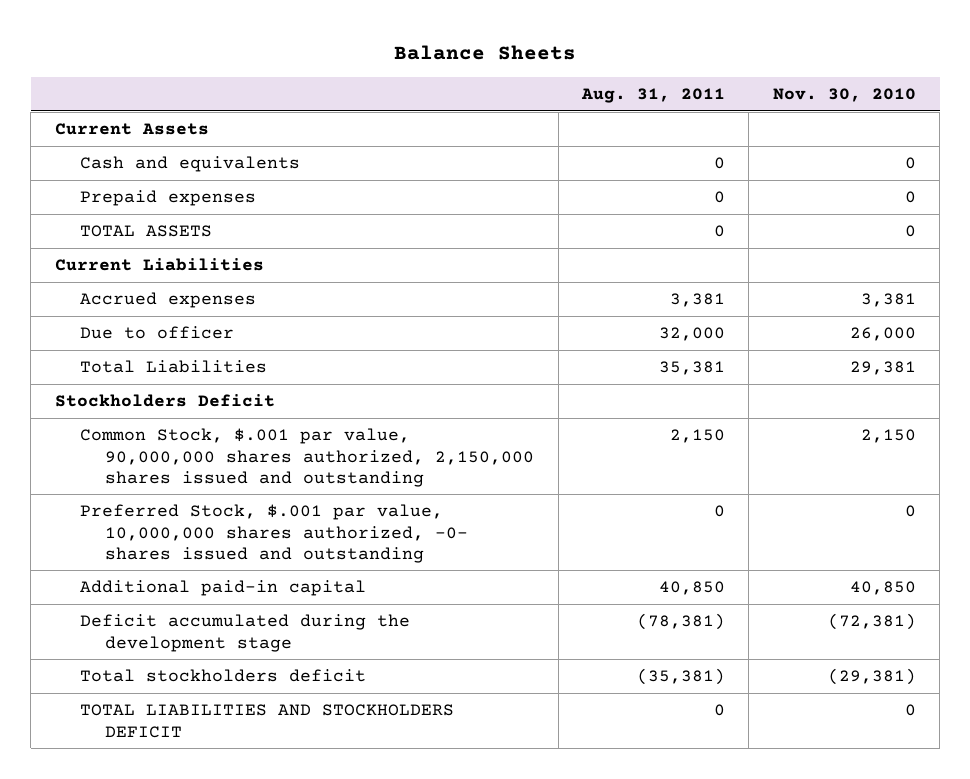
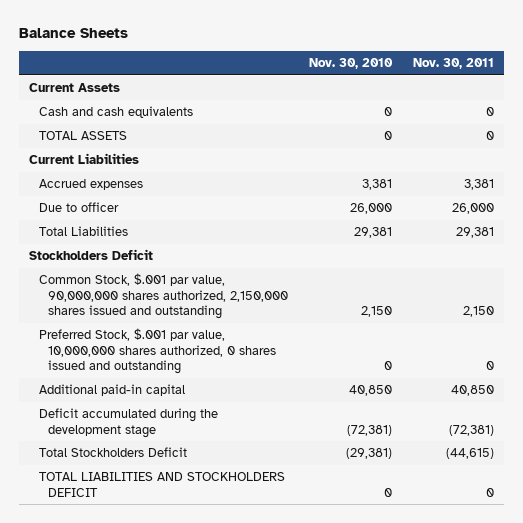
[580,88,725,104] Aug. 31, 2011 -> none
none -> [412,58,494,70] Nov. 30, 2011
[79,190,256,207] Prepaid expenses -> none
[79,156,300,173] Cash and equivalents -> [38,106,193,119] Cash and cash equivalents
[79,504,469,563] Preferred Stock, $.001 par value, 10,000,000 shares authorized, -0- shares issued and outstanding -> [38,328,276,375] Preferred Stock, $.001 par value, 10,000,000 shares authorized, 0 shares issued and outstanding
[79,669,366,683] Total stockholders deficit -> [38,447,187,458] Total Stockholders Deficit

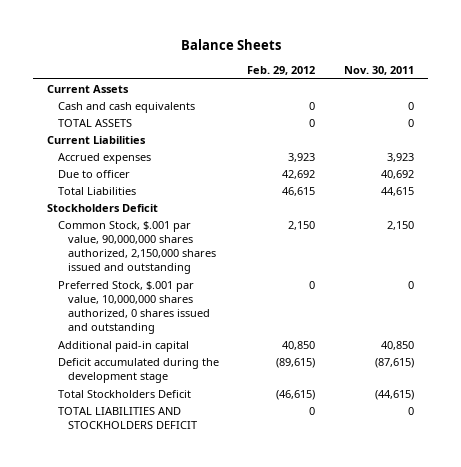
[308,58,393,70] Nov. 30, 2010 -> none
none -> [247,66,316,76] Feb. 29, 2012
[463,179,494,191] 3,381 -> [386,152,414,162] 3,923
[451,203,494,215] 26,000 -> [380,169,414,179] 40,692
[455,227,494,239] 29,381 -> [380,186,414,196] 44,615
[448,424,494,436] (72,381) -> [374,357,414,368] (87,615)

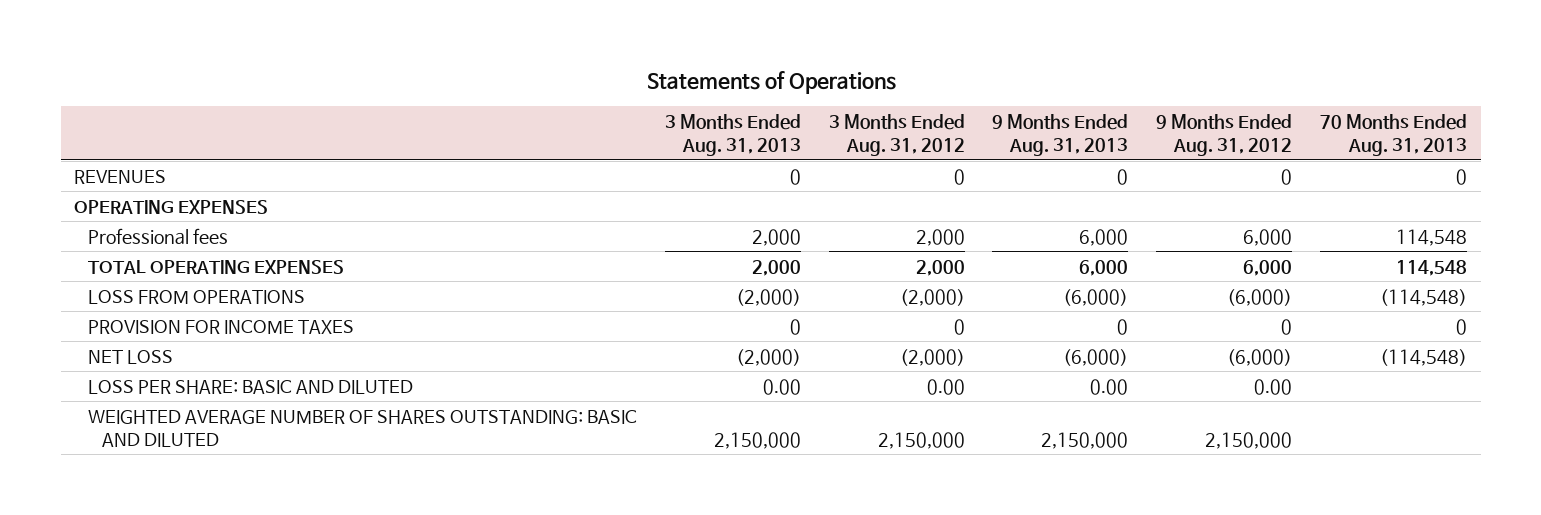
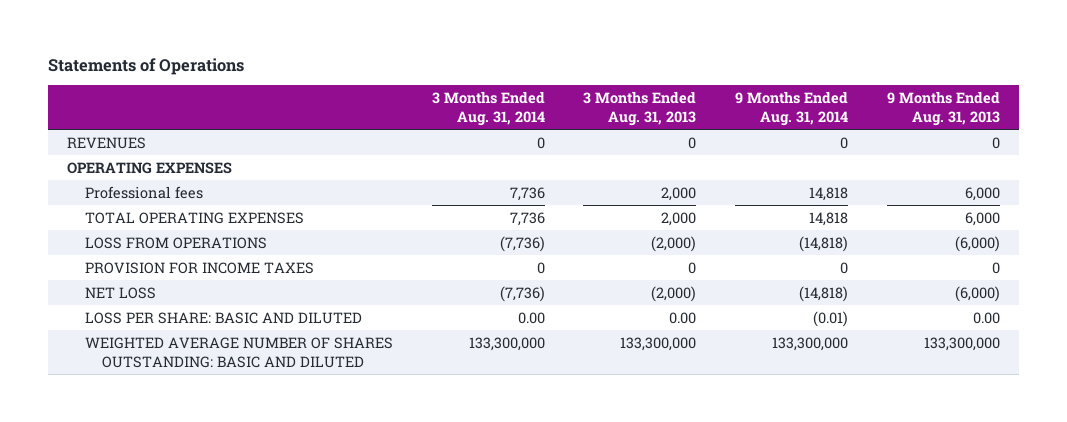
[828,113,965,156] 3 Months Ended Aug. 31, 2012 -> none
[1156,113,1293,156] 9 Months Ended Aug. 31, 2012 -> none
[1319,113,1467,156] 70 Months Ended Aug. 31, 2013 -> none
none -> [431,91,545,126] 3 Months Ended Aug. 31, 2014
none -> [735,91,849,126] 9 Months Ended Aug. 31, 2014
[714,431,802,449] 2,150,000 -> [620,336,697,351] 133,300,000
[1041,431,1129,449] 2,150,000 -> [924,336,1001,351] 133,300,000

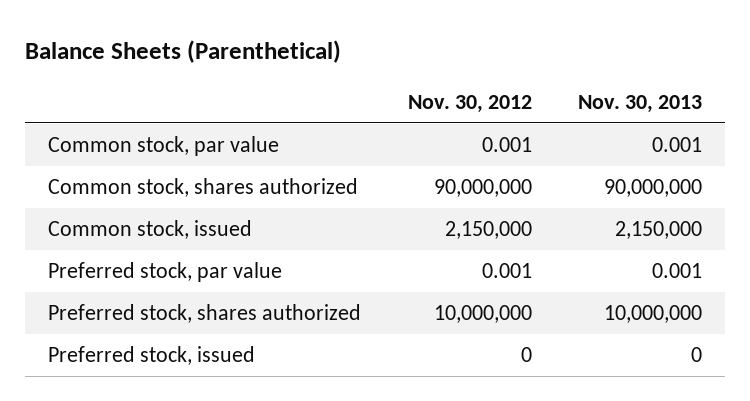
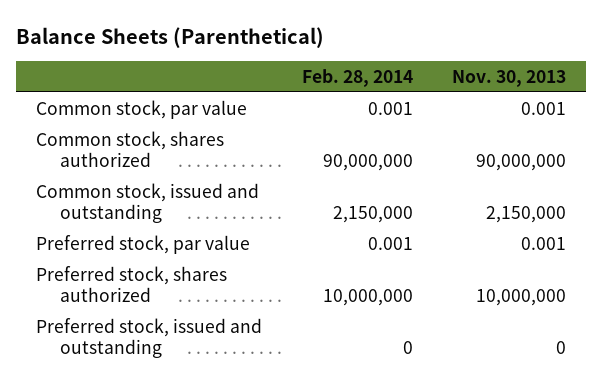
[407,94,532,113] Nov. 30, 2012 -> none
none -> [301,68,413,87] Feb. 28, 2014
[48,219,253,239] Common stock, issued -> [36,182,260,224] Common stock, issued and outstanding
[48,345,256,365] Preferred stock, issued -> [36,317,263,359] Preferred stock, issued and outstanding

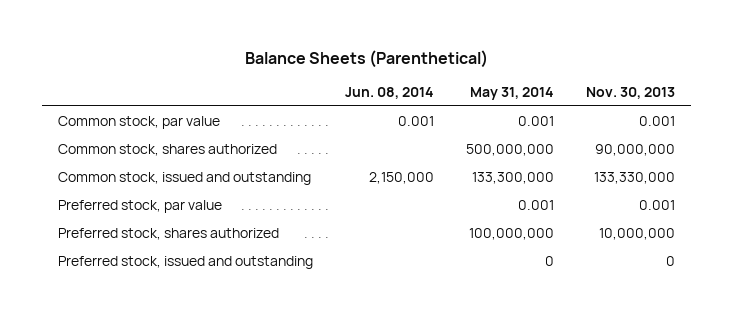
[301,68,413,87] Feb. 28, 2014 -> none
none -> [345,86,435,99] Jun. 08, 2014
none -> [470,86,555,100] May 31, 2014
[486,206,567,224] 2,150,000 -> [594,171,676,184] 133,330,000

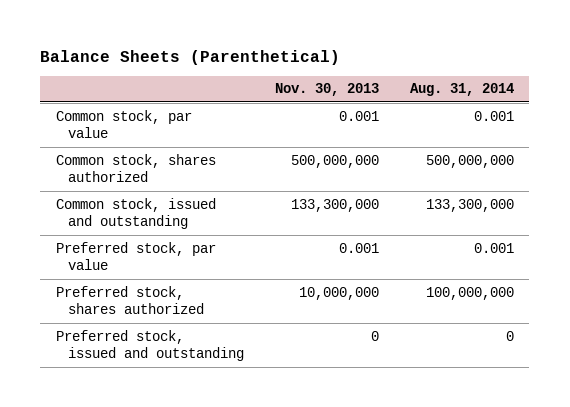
[345,86,435,99] Jun. 08, 2014 -> none
[470,86,555,100] May 31, 2014 -> none
none -> [409,83,514,97] Aug. 31, 2014
[595,143,676,156] 90,000,000 -> [290,154,379,168] 500,000,000
[594,171,676,184] 133,330,000 -> [290,198,379,212] 133,300,000

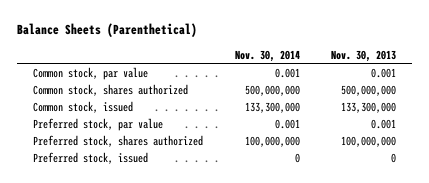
[409,83,514,97] Aug. 31, 2014 -> none
none -> [234,49,300,62] Nov. 30, 2014
[55,197,216,230] Common stock, issued and outstanding -> [32,100,133,113] Common stock, issued
[298,286,379,300] 10,000,000 -> [341,135,397,147] 100,000,000
[55,329,244,362] Preferred stock, issued and outstanding -> [32,151,148,164] Preferred stock, issued

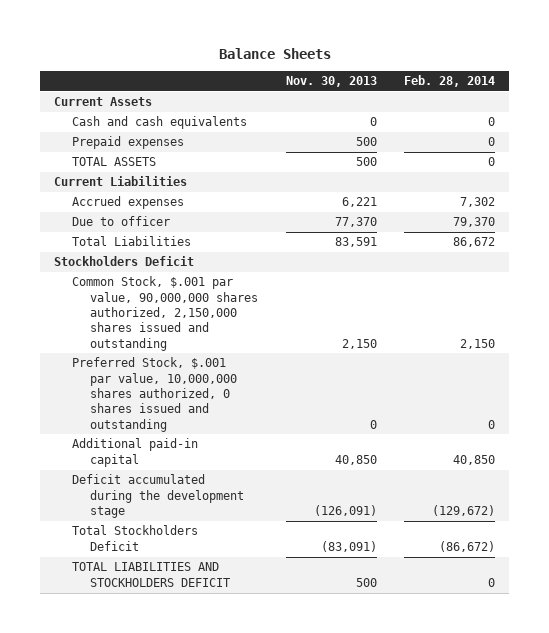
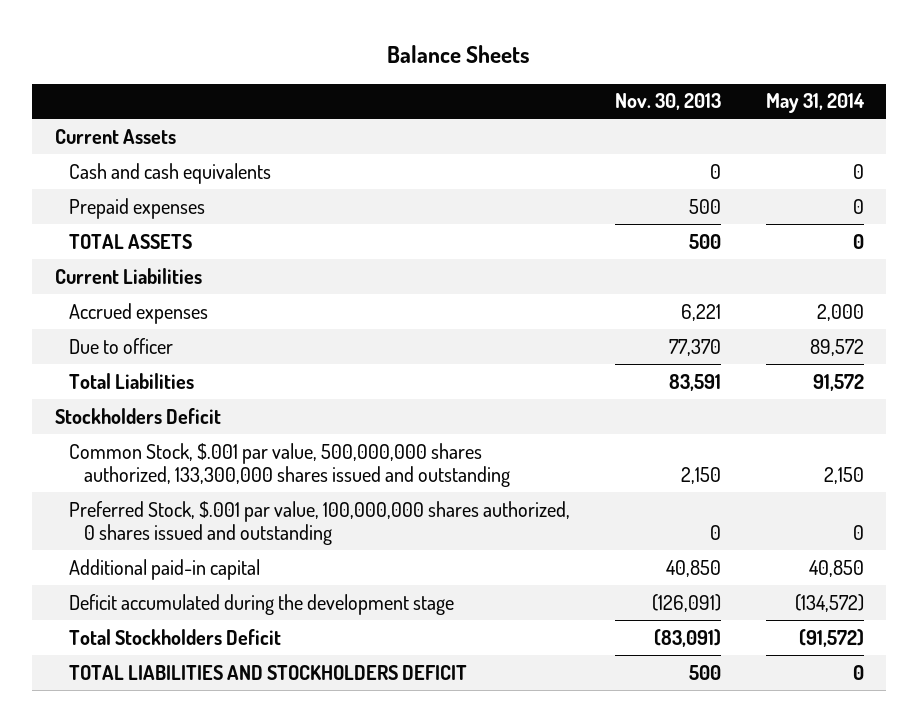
[403,75,495,88] Feb. 28, 2014 -> none
none -> [765,93,865,114] May 31, 2014
[72,276,259,351] Common Stock, $.001 par value, 90,000,000 shares authorized, 2,150,000 shares issued and outstanding -> [69,442,511,488] Common Stock, $.001 par value, 500,000,000 shares authorized, 133,300,000 shares issued and outstanding
[72,357,238,432] Preferred Stock, $.001 par value, 10,000,000 shares authorized, 0 shares issued and outstanding -> [69,500,571,546] Preferred Stock, $.001 par value, 100,000,000 shares authorized, 0 shares issued and outstanding

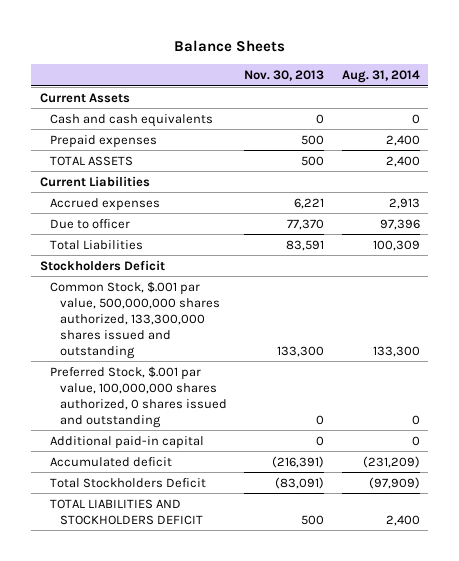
[765,93,865,114] May 31, 2014 -> none
none -> [341,70,420,84] Aug. 31, 2014
[681,467,722,485] 2,150 -> [277,345,325,357] 133,300
[666,559,722,577] 40,850 -> [316,435,325,446] 0
[69,593,455,615] Deficit accumulated during the development stage -> [49,456,172,467] Accumulated deficit
[652,593,722,612] (126,091) -> [272,455,325,468] (216,391)

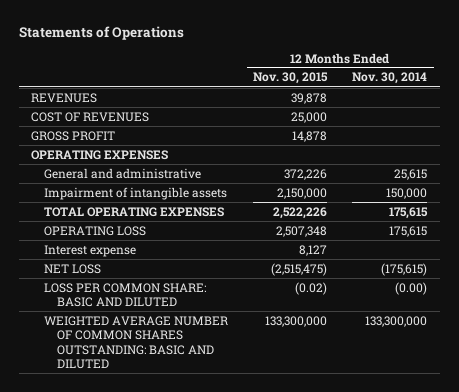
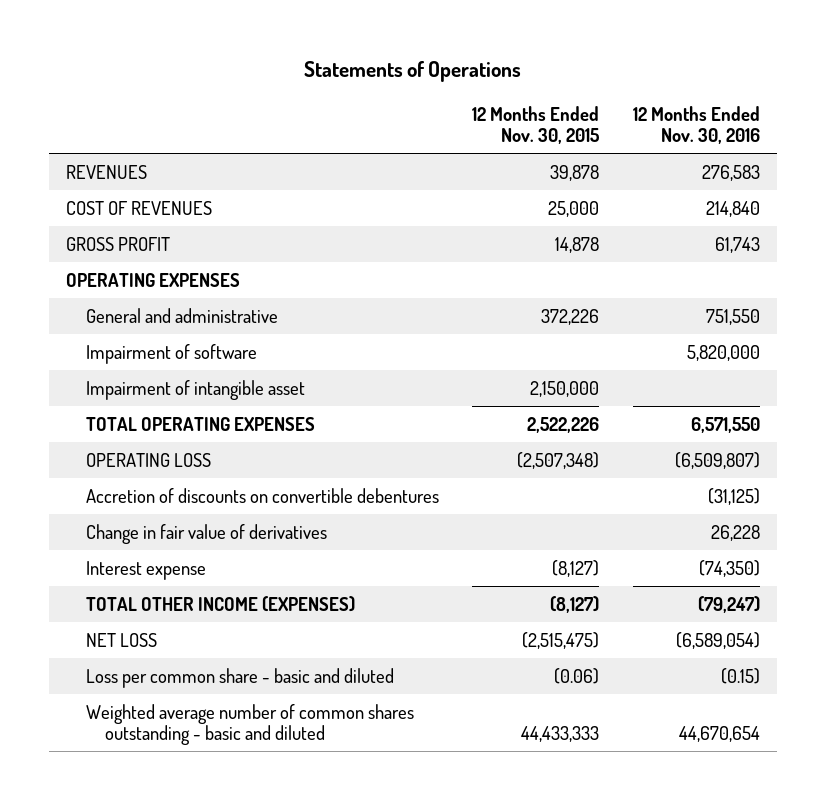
[352,72,428,85] Nov. 30, 2014 -> none
none -> [633,105,761,145] 12 Months Ended Nov. 30, 2016
none -> [85,343,257,364] Impairment of software
[44,186,228,200] Impairment of intangible assets -> [85,379,305,400] Impairment of intangible asset
[276,225,328,237] 2,507,348 -> [517,451,600,469] (2,507,348)
none -> [85,487,439,503] Accretion of discounts on convertible debentures
none -> [85,523,327,544] Change in fair value of derivatives
[299,244,328,256] 8,127 -> [552,559,600,577] (8,127)
none -> [85,595,355,612] TOTAL OTHER INCOME (EXPENSES)
[44,282,207,308] LOSS PER COMMON SHARE: BASIC AND DILUTED -> [85,667,394,688] Loss per common share - basic and diluted
[295,281,328,295] (0.02) -> [554,667,600,684] (0.06)
[44,315,229,370] WEIGHTED AVERAGE NUMBER OF COMMON SHARES OUTSTANDING: BASIC AND DILUTED -> [85,703,414,746] Weighted average number of common shares outstanding - basic and diluted
[265,315,328,327] 133,300,000 -> [521,726,600,743] 44,433,333

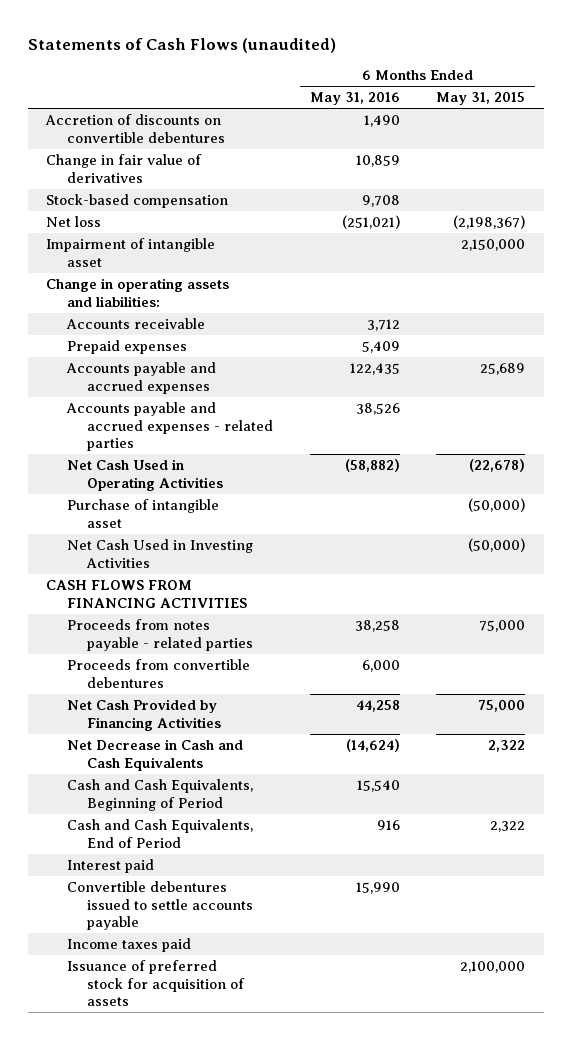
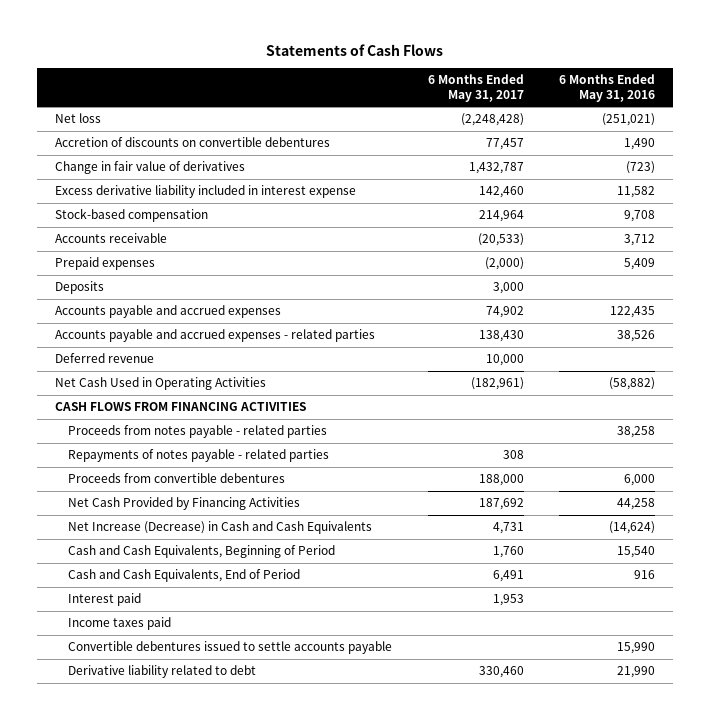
[28,38,337,54] Statements of Cash Flows (unaudited) -> [266,43,444,56] Statements of Cash Flows
[436,92,526,106] May 31, 2015 -> none
none -> [427,74,524,102] 6 Months Ended May 31, 2017
[46,215,102,227] Net loss -> [54,113,101,124] Net loss
[355,154,400,167] 10,859 -> [626,161,656,175] (723)
none -> [54,185,356,199] Excess derivative liability included in interest expense
[46,237,216,267] Impairment of intangible asset -> none
[46,277,230,307] Change in operating assets and liabilities: -> none
none -> [54,281,104,295] Deposits
none -> [54,353,154,364] Deferred revenue
[66,498,219,528] Purchase of intangible asset -> none
[66,538,253,568] Net Cash Used in Investing Activities -> none
none -> [68,449,330,463] Repayments of notes payable - related parties
[66,738,243,771] Net Decrease in Cash and Cash Equivalents -> [68,521,373,535] Net Increase (Decrease) in Cash and Cash Equivalents
[66,959,245,1007] Issuance of preferred stock for acquisition of assets -> none
[66,880,253,931] Convertible debentures issued to settle accounts payable -> [68,641,393,655] Convertible debentures issued to settle accounts payable
none -> [68,665,257,679] Derivative liability related to debt

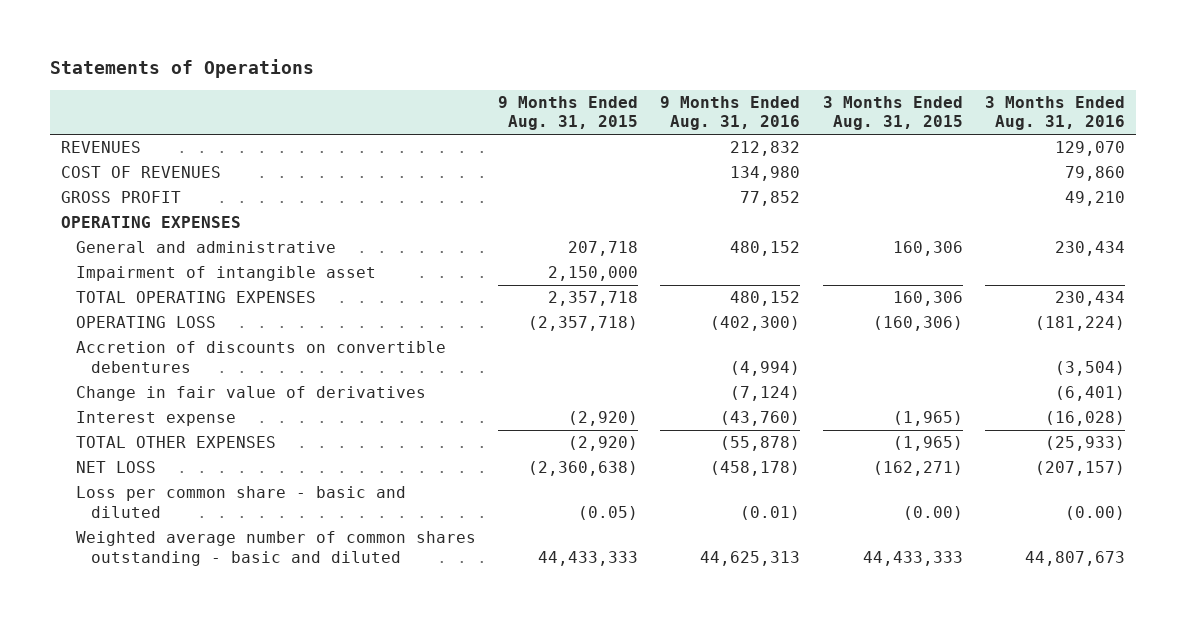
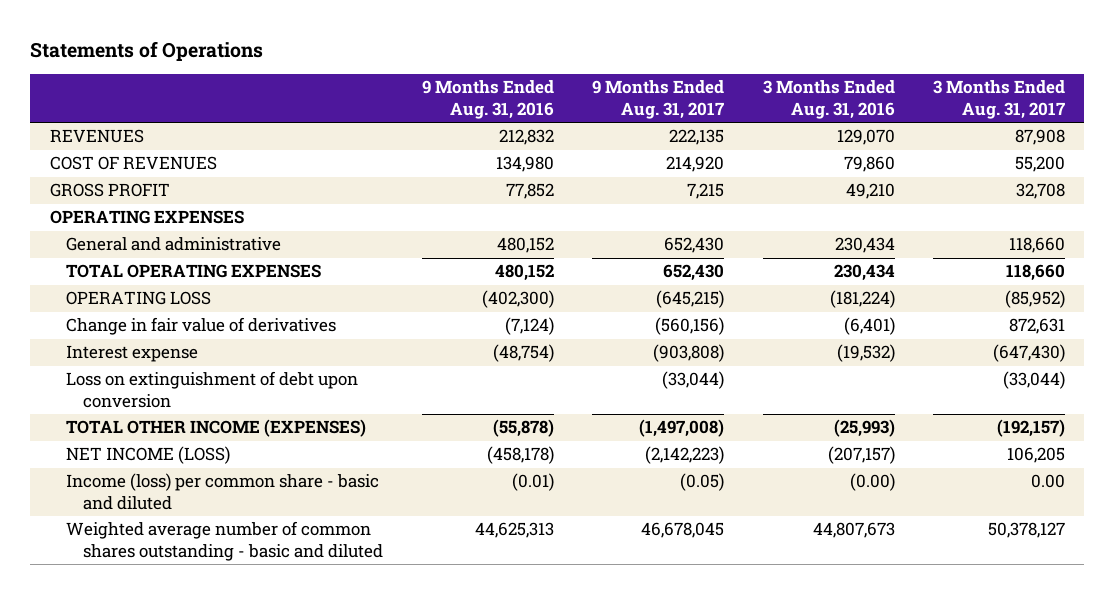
[498,95,639,131] 9 Months Ended Aug. 31, 2015 -> none
[822,95,963,131] 3 Months Ended Aug. 31, 2015 -> none
none -> [592,80,725,119] 9 Months Ended Aug. 31, 2017
none -> [933,80,1066,119] 3 Months Ended Aug. 31, 2017
[75,266,376,282] Impairment of intangible asset -> none
[75,341,446,373] Accretion of discounts on convertible debentures -> none
[720,411,801,427] (43,760) -> [492,344,554,363] (48,754)
[1044,411,1125,427] (16,028) -> [836,344,895,363] (19,532)
none -> [66,371,359,409] Loss on extinguishment of debt upon conversion
[75,436,276,449] TOTAL OTHER EXPENSES -> [66,419,367,438] TOTAL OTHER INCOME (EXPENSES)
[1044,436,1125,452] (25,933) -> [833,419,895,438] (25,993)
[75,461,156,474] NET LOSS -> [66,446,231,465] NET INCOME (LOSS)
[75,486,406,518] Loss per common share - basic and diluted -> [66,473,380,511] Income (loss) per common share - basic and diluted

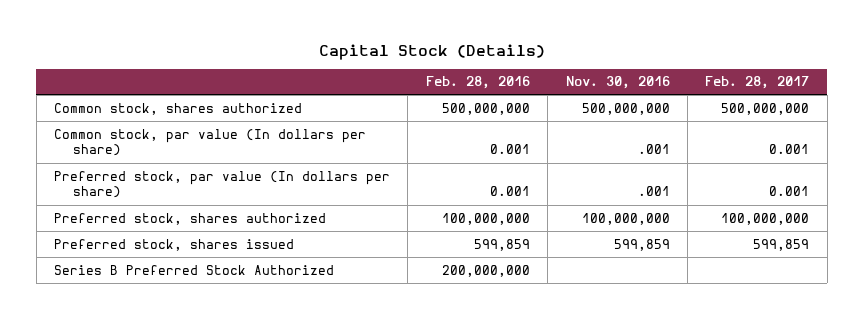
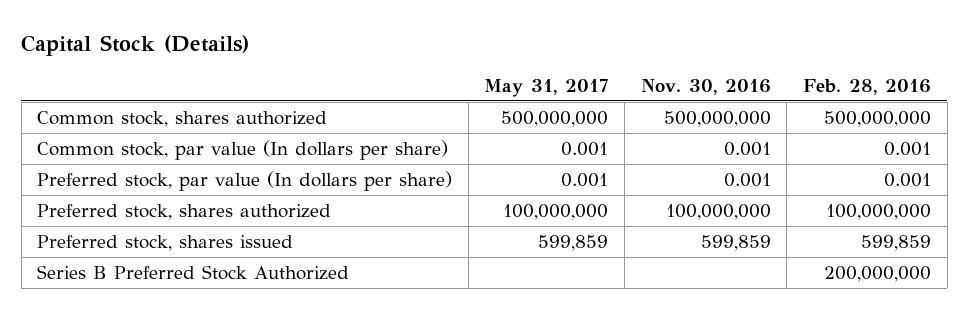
[705,76,810,90] Feb. 28, 2017 -> none
none -> [484,78,609,97] May 31, 2017
[637,144,670,155] .001 -> [723,142,771,157] 0.001
[637,186,670,197] .001 -> [723,173,771,188] 0.001

